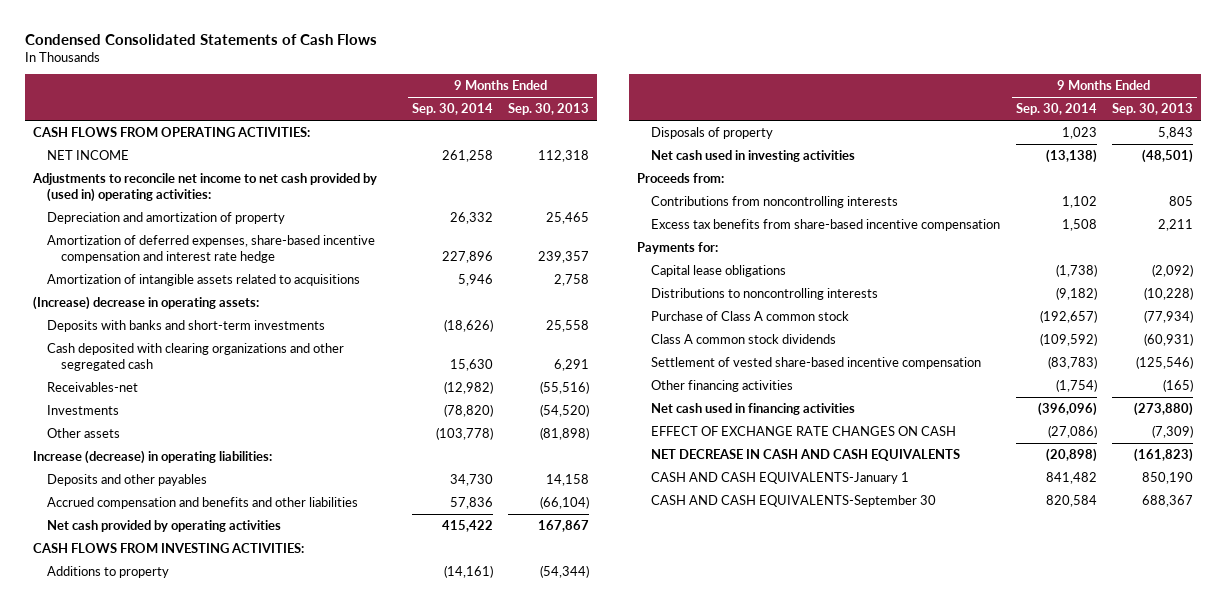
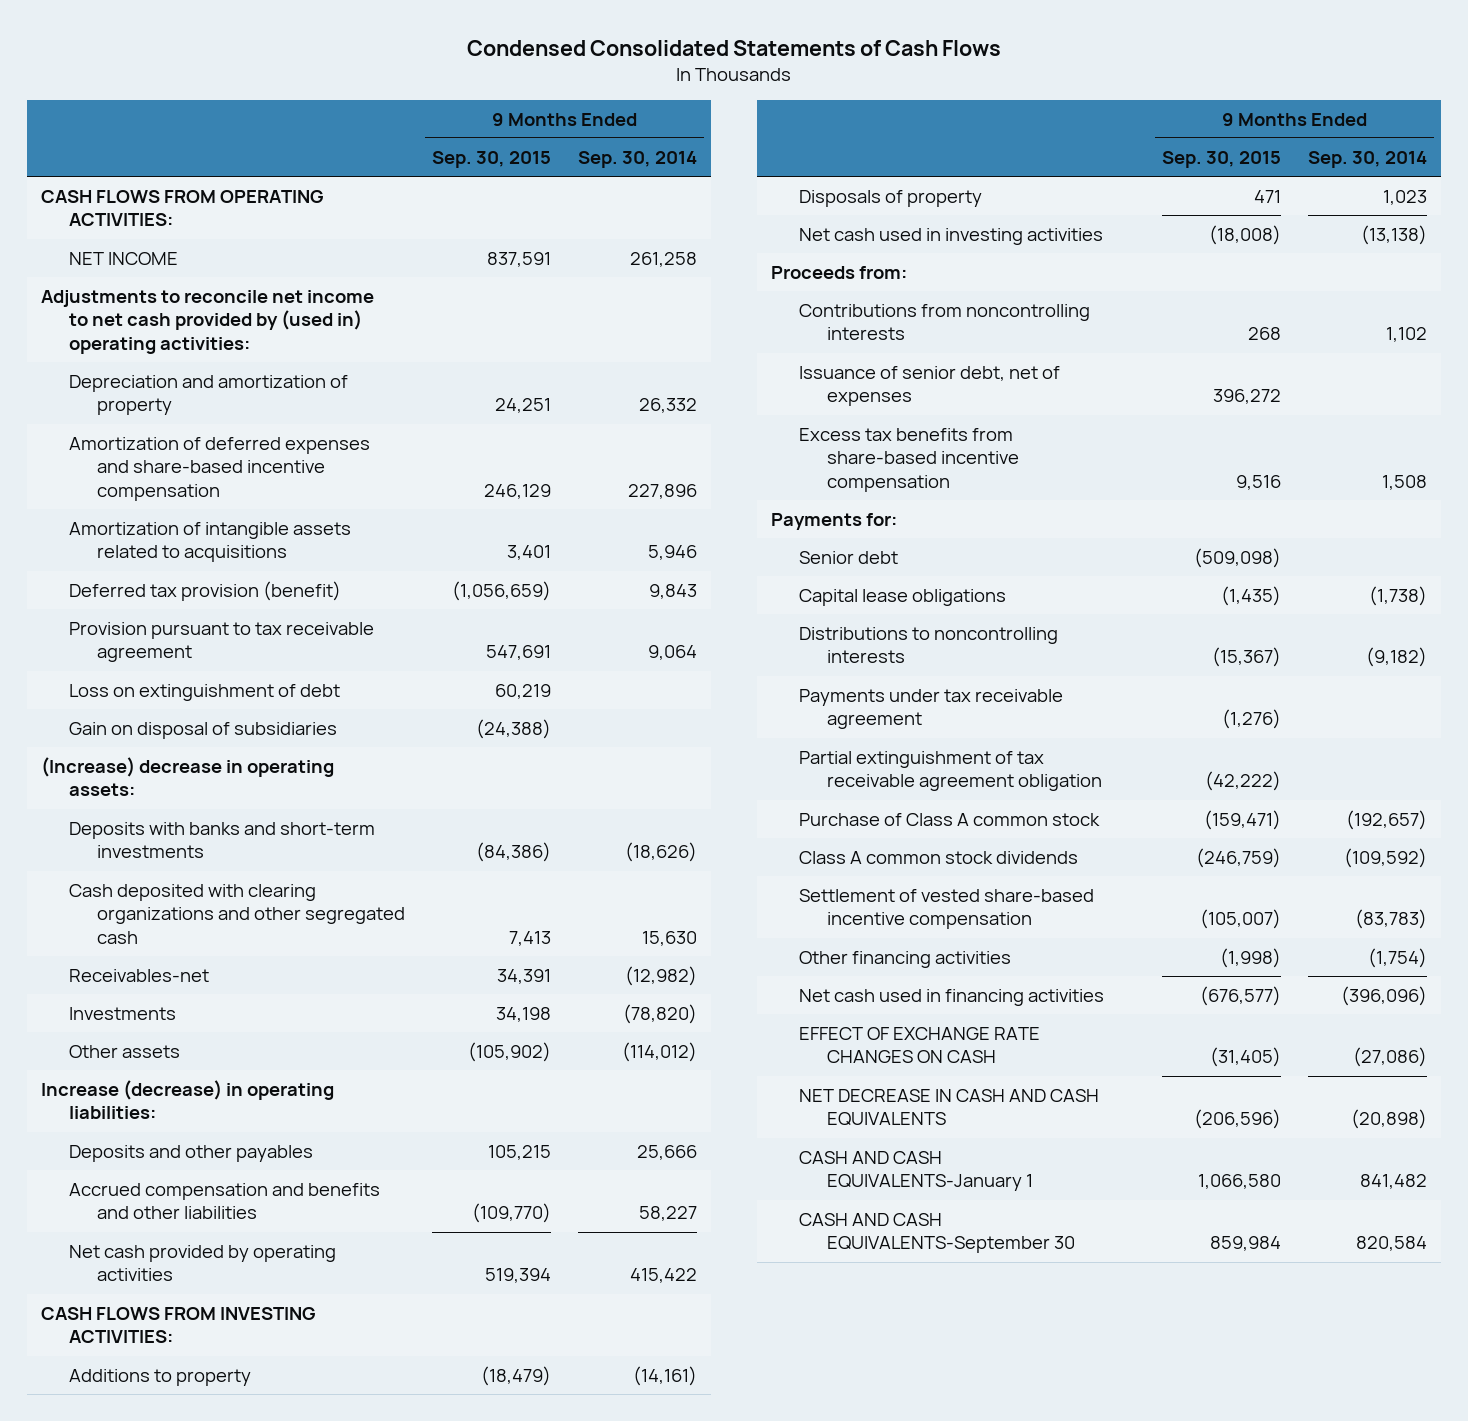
[508,103,590,116] Sep. 30, 2013 -> none
none -> [432,150,552,168] Sep. 30, 2015
[46,234,375,263] Amortization of deferred expenses, share-based incentive compensation and interest rate hedge -> [68,436,370,501] Amortization of deferred expenses and share-based incentive compensation
none -> [68,580,341,601] Deferred tax provision (benefit)
none -> [68,621,374,663] Provision pursuant to tax receivable agreement
none -> [68,683,340,701] Loss on extinguishment of debt
none -> [68,721,337,739] Gain on disposal of subsidiaries
[435,426,493,440] (103,778) -> [622,1041,698,1062] (114,012)
[449,473,493,486] 34,730 -> [637,1144,698,1160] 25,666
[449,496,493,509] 57,836 -> [639,1206,698,1222] 58,227
none -> [798,365,1060,407] Issuance of senior debt, net of expenses
none -> [798,550,898,564] Senior debt
none -> [798,688,1063,730] Payments under tax receivable agreement
none -> [798,750,1102,792] Partial extinguishment of tax receivable agreement obligation

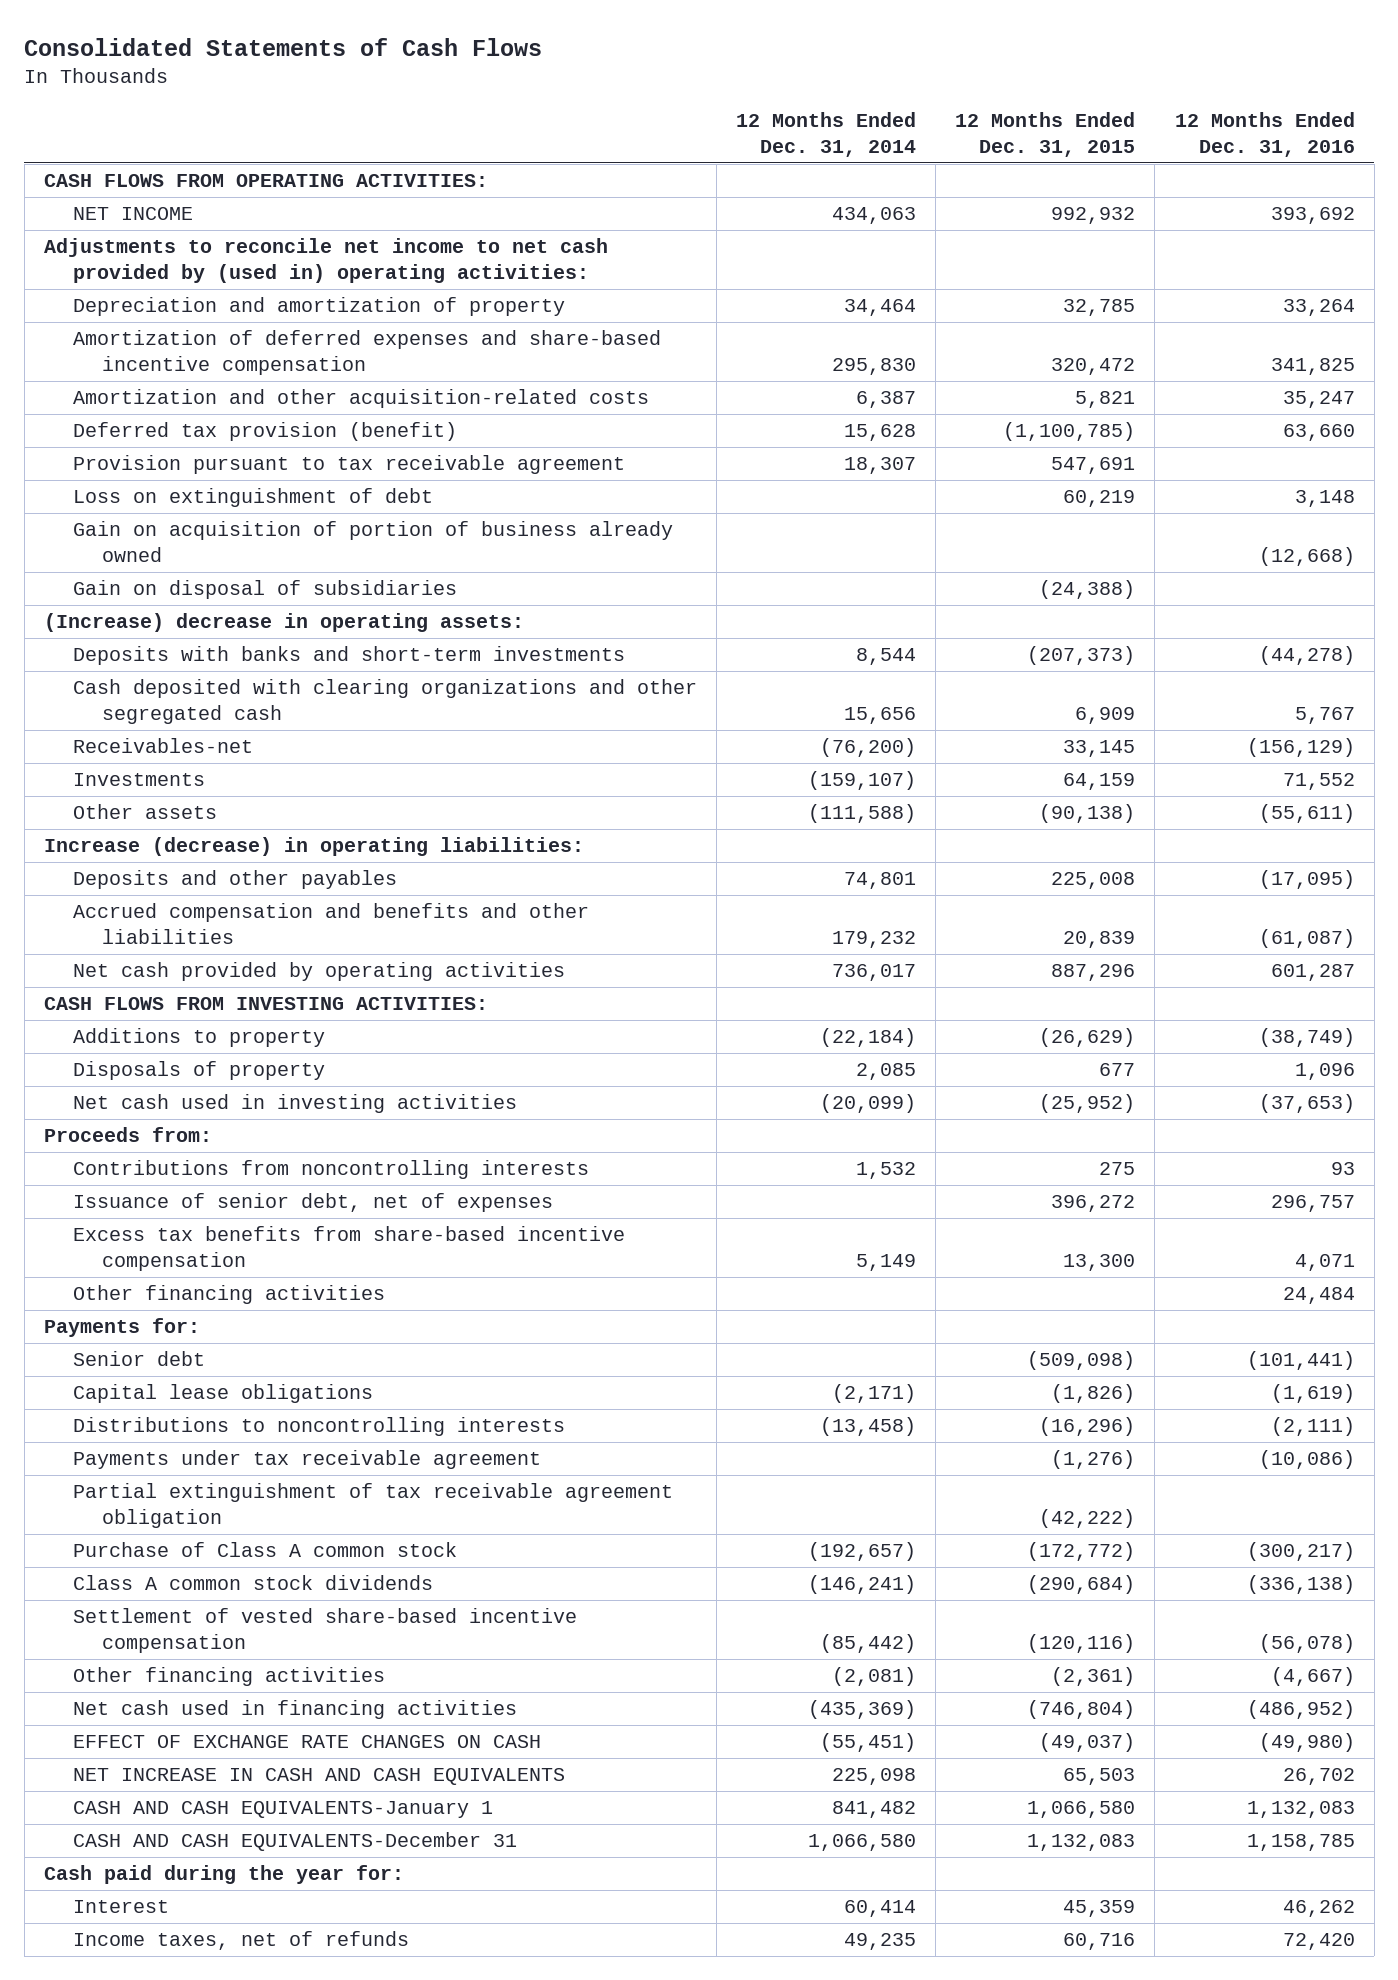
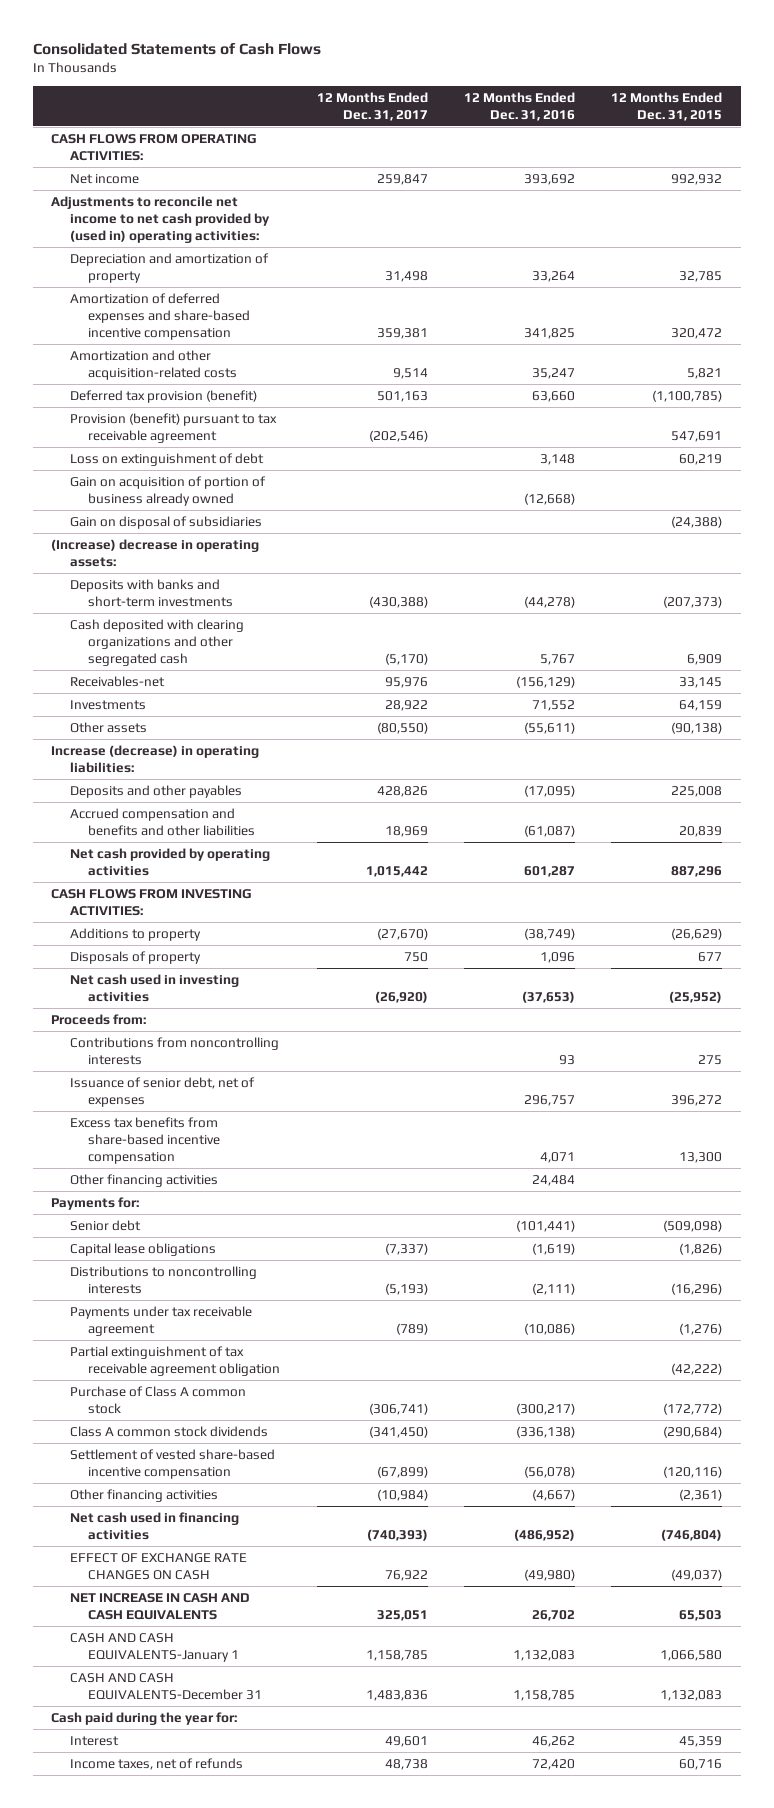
[736,111,917,157] 12 Months Ended Dec. 31, 2014 -> none
none -> [316,91,428,121] 12 Months Ended Dec. 31, 2017
[73,207,194,221] NET INCOME -> [69,174,139,185] Net income
[73,455,626,475] Provision pursuant to tax receivable agreement -> [69,413,277,443] Provision (benefit) pursuant to tax receivable agreement

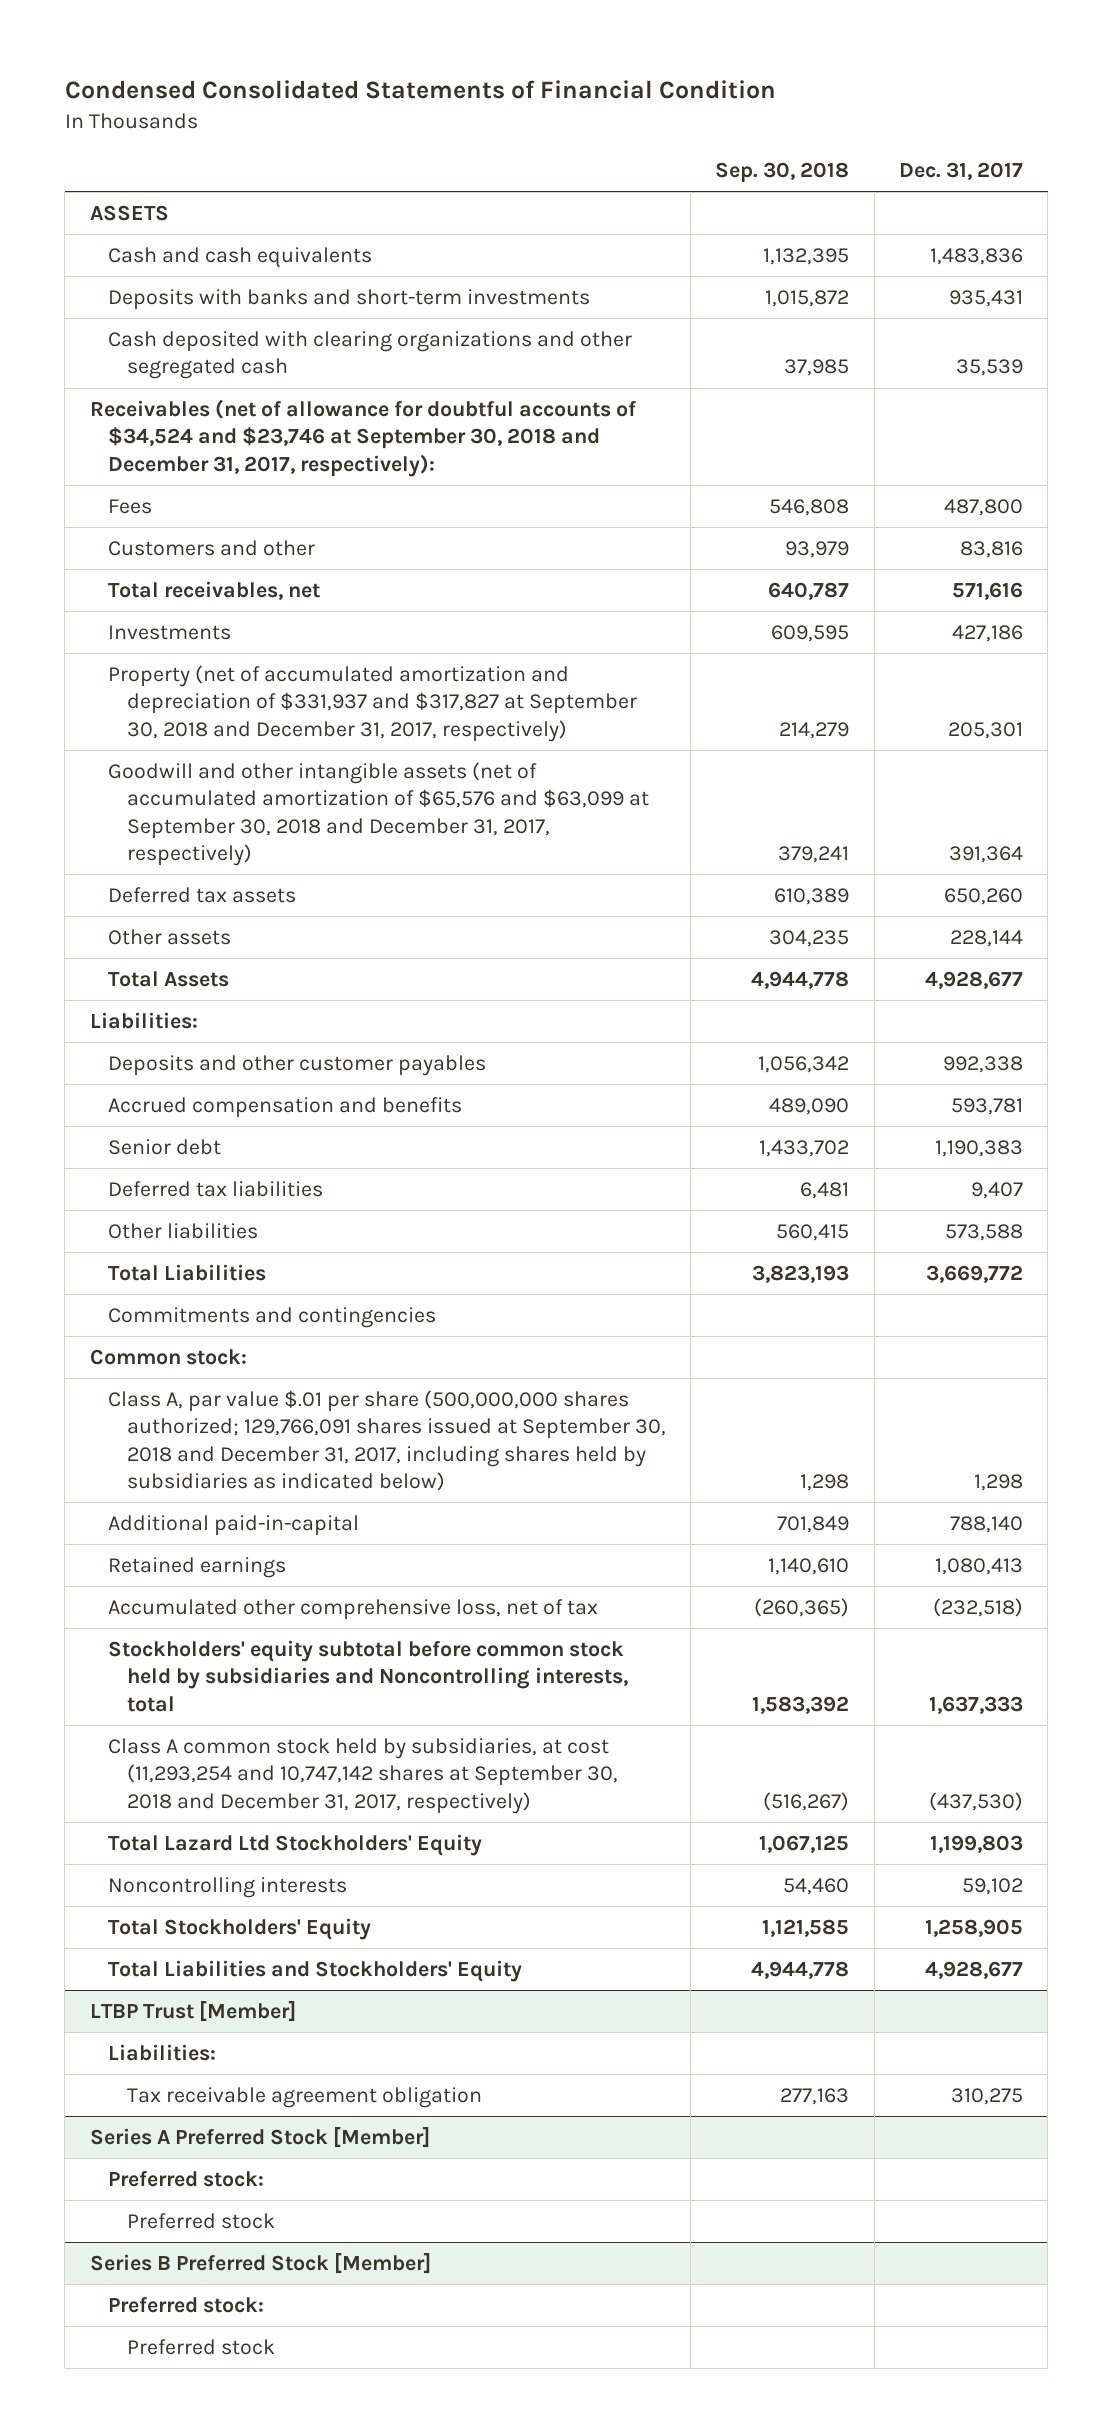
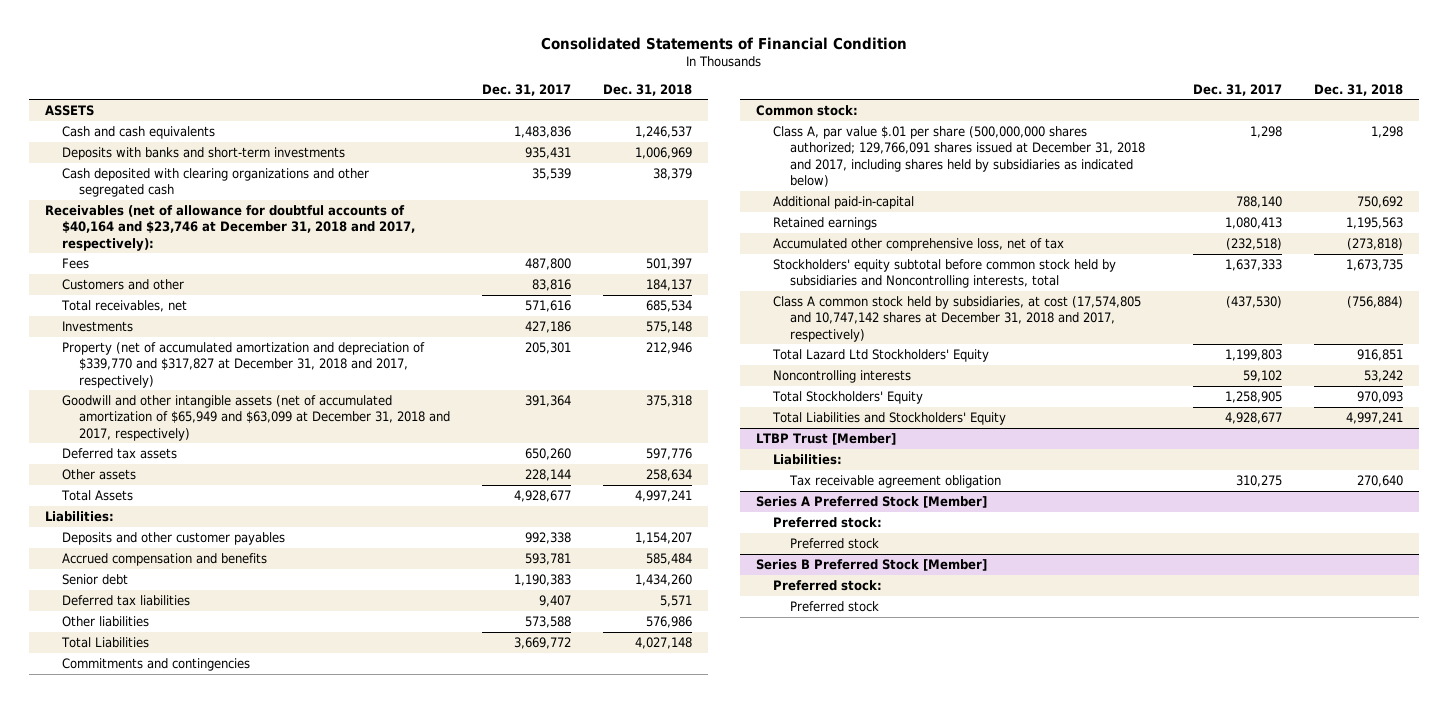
[64,80,776,100] Condensed Consolidated Statements of Financial Condition -> [541,36,908,50] Consolidated Statements of Financial Condition
[715,162,850,184] Sep. 30, 2018 -> none
none -> [603,83,693,96] Dec. 31, 2018
[89,398,636,477] Receivables (net of allowance for doubtful accounts of $34,524 and $23,746 at September 30, 2018 and December 31, 2017, respectively): -> [45,204,416,251] Receivables (net of allowance for doubtful accounts of $40,164 and $23,746 at December 31, 2018 and 2017, respectively):
[108,664,637,742] Property (net of accumulated amortization and depreciation of $331,937 and $317,827 at September 30, 2018 and December 31, 2017, respectively) -> [62,341,426,388] Property (net of accumulated amortization and depreciation of $339,770 and $317,827 at December 31, 2018 and 2017, respectively)
[108,761,649,867] Goodwill and other intangible assets (net of accumulated amortization of $65,576 and $63,099 at September 30, 2018 and December 31, 2017, respectively) -> [62,394,451,441] Goodwill and other intangible assets (net of accumulated amortization of $65,949 and $63,099 at December 31, 2018 and 2017, respectively)
[108,1389,666,1492] Class A, par value $.01 per share (500,000,000 shares authorized; 129,766,091 shares issued at September 30, 2018 and December 31, 2017, including shares held by subsidiaries as indicated below) -> [772,125,1145,188] Class A, par value $.01 per share (500,000,000 shares authorized; 129,766,091 shares issued at December 31, 2018 and 2017, including shares held by subsidiaries as indicated below)
[108,1737,618,1814] Class A common stock held by subsidiaries, at cost (11,293,254 and 10,747,142 shares at September 30, 2018 and December 31, 2017, respectively) -> [772,295,1141,342] Class A common stock held by subsidiaries, at cost (17,574,805 and 10,747,142 shares at December 31, 2018 and 2017, respectively)

